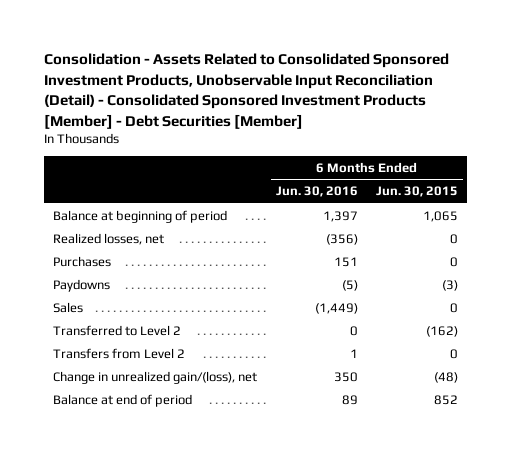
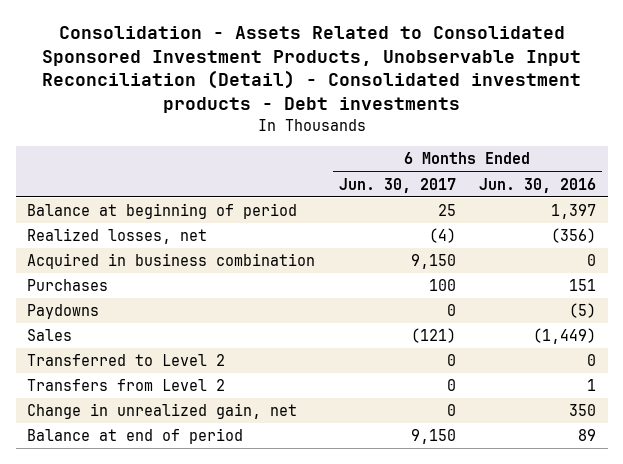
[44,53,450,129] Consolidation - Assets Related to Consolidated Sponsored Investment Products, Unobservable Input Reconciliation (Detail) - Consolidated Sponsored Investment Products [Member] - Debt Securities [Member] -> [41,26,581,114] Consolidation - Assets Related to Consolidated Sponsored Investment Products, Unobservable Input Reconciliation (Detail) - Consolidated investment products - Debt investments
[376,186,459,198] Jun. 30, 2015 -> none
none -> [338,177,456,193] Jun. 30, 2017
none -> [27,253,316,270] Acquired in business combination
[53,370,258,384] Change in unrealized gain/(loss), net -> [27,403,298,420] Change in unrealized gain, net

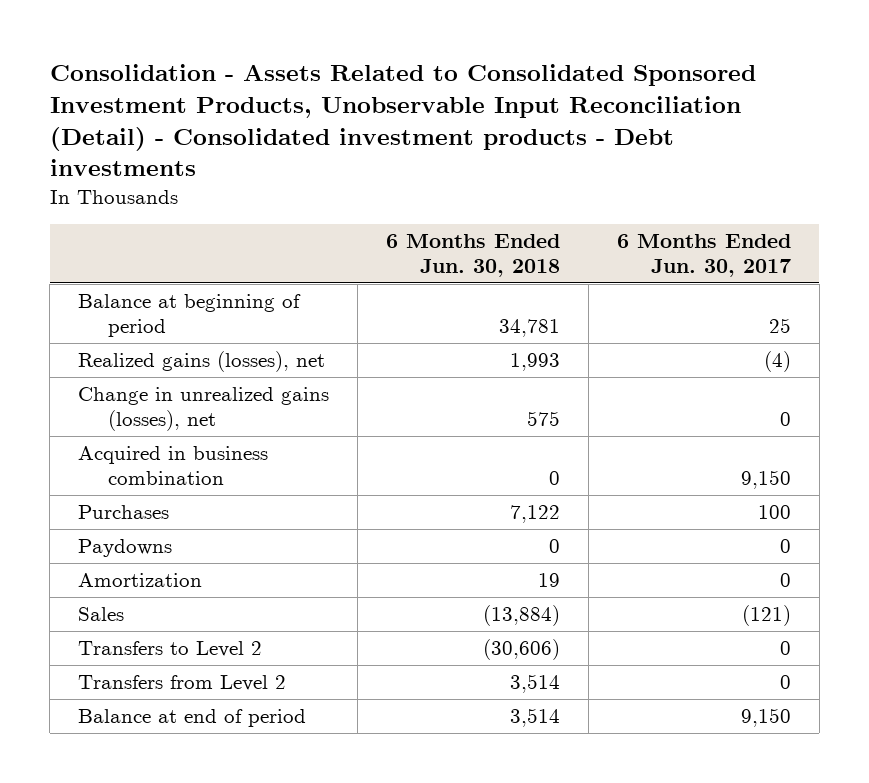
[479,177,597,193] Jun. 30, 2016 -> none
none -> [386,233,561,278] 6 Months Ended Jun. 30, 2018
[27,228,208,245] Realized losses, net -> [78,350,326,372] Realized gains (losses), net
none -> [78,386,330,432] Change in unrealized gains (losses), net
none -> [78,572,203,587] Amortization
[27,354,226,367] Transferred to Level 2 -> [78,640,263,657] Transfers to Level 2
[27,403,298,420] Change in unrealized gain, net -> none

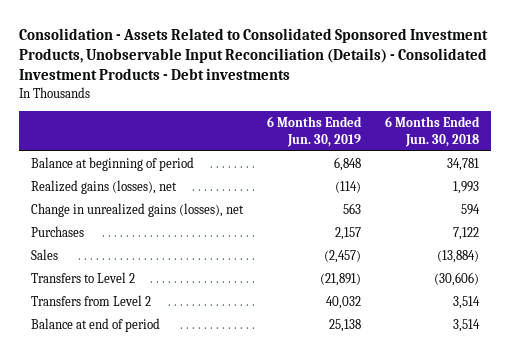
[49,64,756,177] Consolidation - Assets Related to Consolidated Sponsored Investment Products, Unobservable Input Reconciliation (Detail) - Consolidated investment products - Debt investments -> [19,27,489,81] Consolidation - Assets Related to Consolidated Sponsored Investment Products, Unobservable Input Reconciliation (Details) - Consolidated Investment Products - Debt investments
[616,233,791,278] 6 Months Ended Jun. 30, 2017 -> none
none -> [267,115,363,147] 6 Months Ended Jun. 30, 2019
[78,445,269,486] Acquired in business combination -> none
[527,411,561,427] 575 -> [461,203,481,215] 594
[78,538,173,557] Paydowns -> none
[78,572,203,587] Amortization -> none

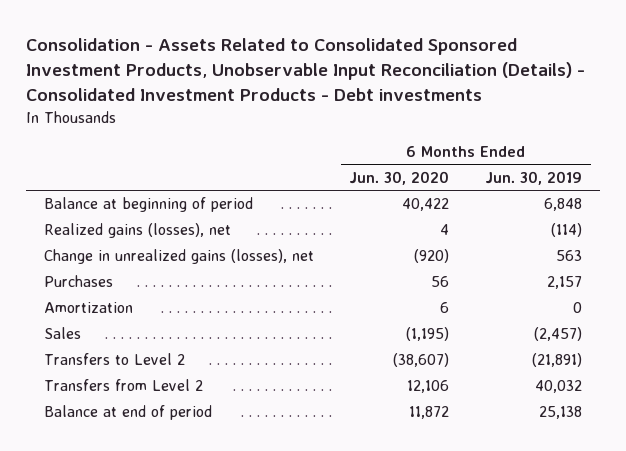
[385,115,481,147] 6 Months Ended Jun. 30, 2018 -> none
none -> [349,170,450,185] Jun. 30, 2020
none -> [43,302,133,314] Amortization

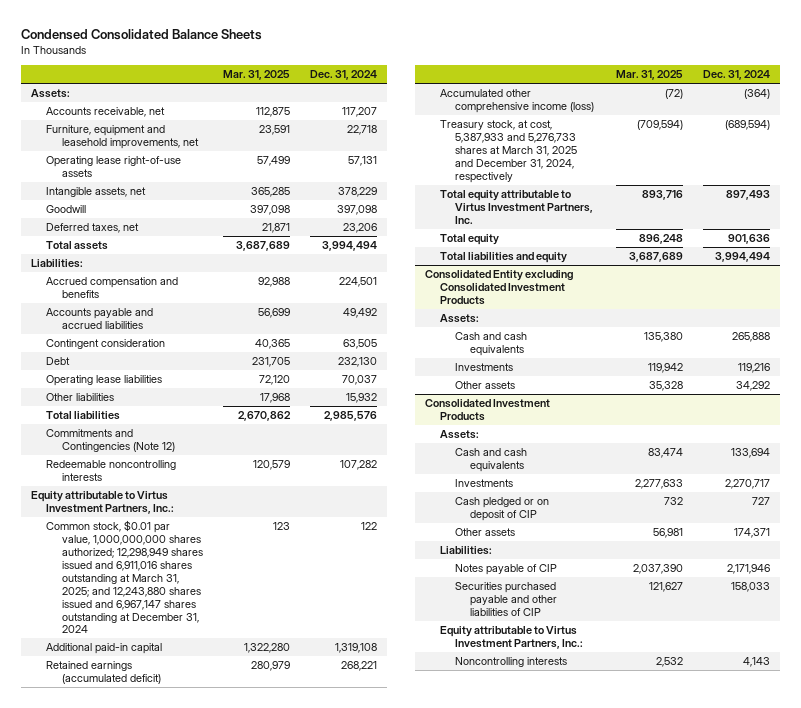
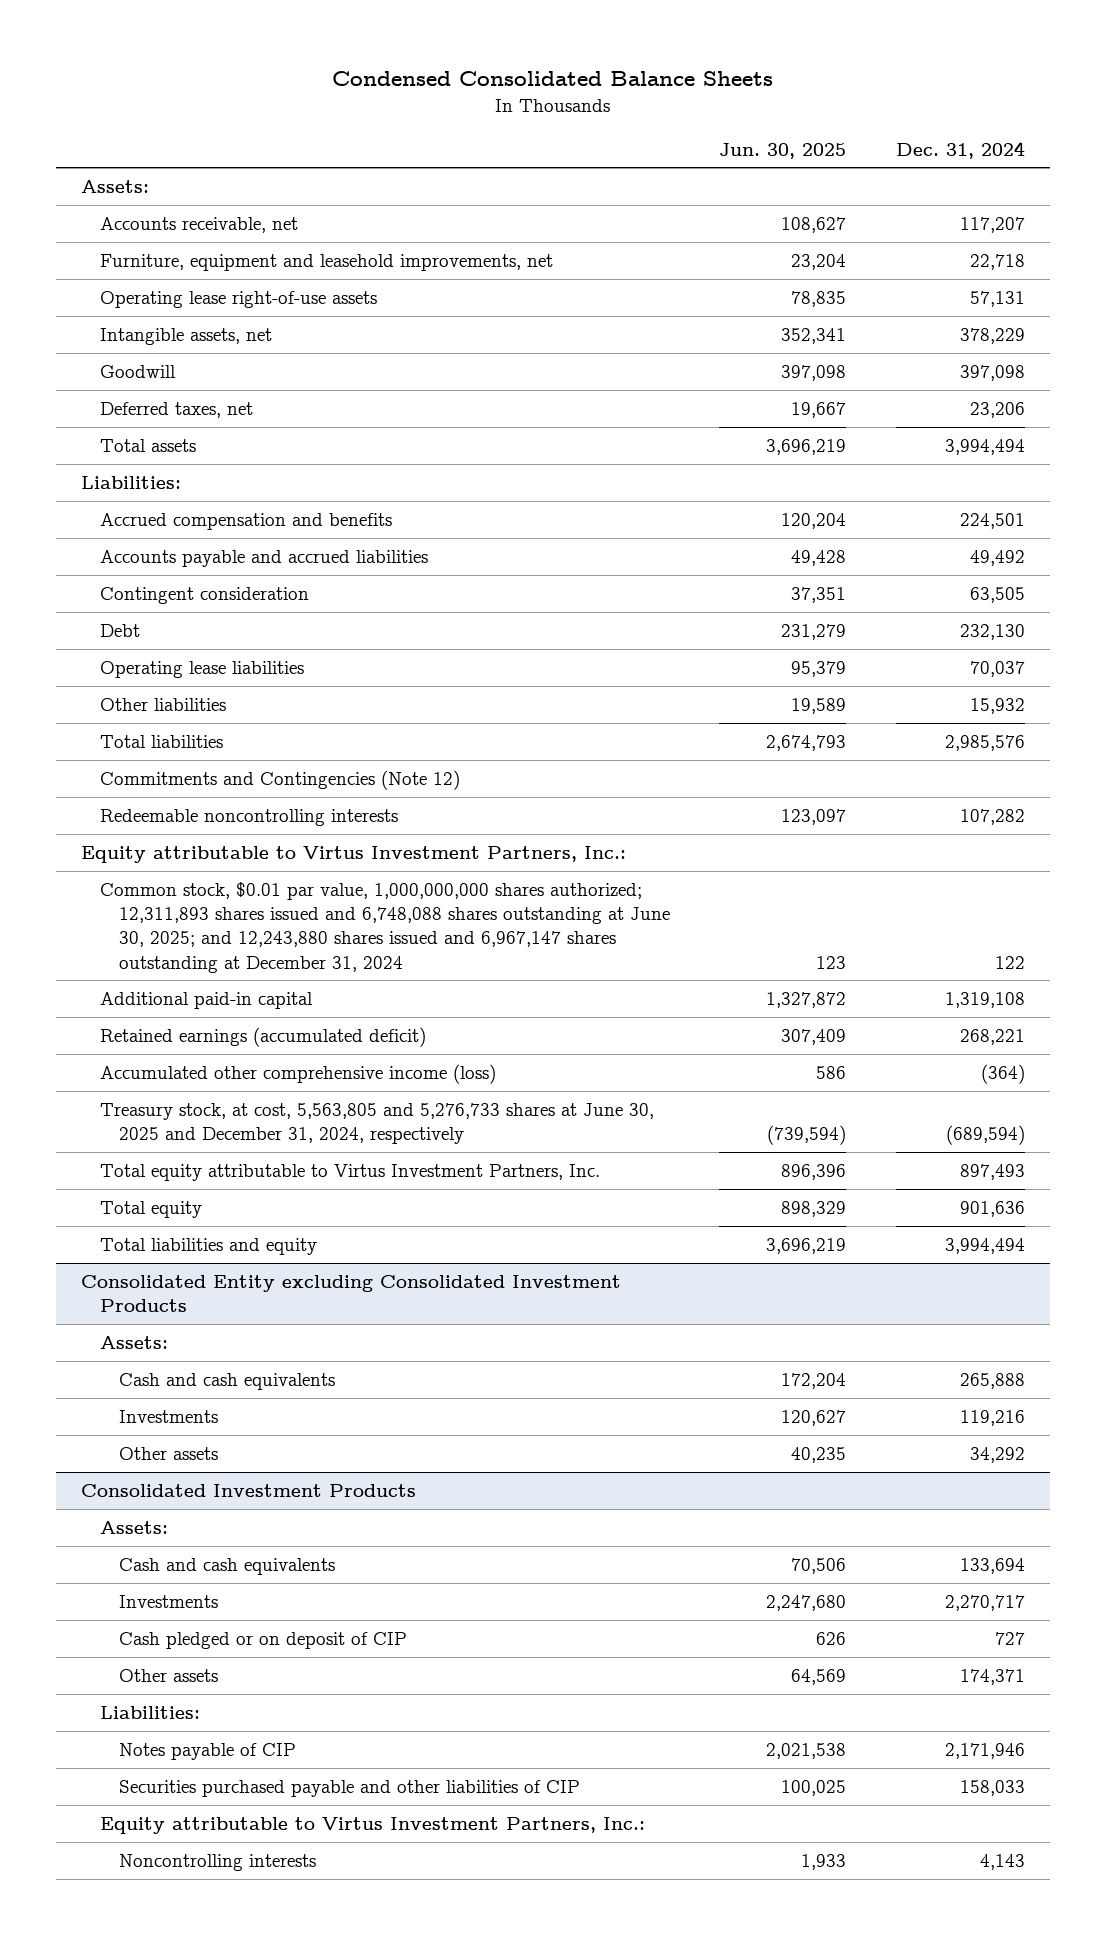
[222,70,290,81] Mar. 31, 2025 -> none
none -> [719,142,847,159] Jun. 30, 2025
[46,520,203,634] Common stock, $0.01 par value, 1,000,000,000 shares authorized; 12,298,949 shares issued and 6,911,016 shares outstanding at March 31, 2025; and 12,243,880 shares issued and 6,967,147 shares outstanding at December 31, 2024 -> [99,881,670,973] Common stock, $0.01 par value, 1,000,000,000 shares authorized; 12,311,893 shares issued and 6,748,088 shares outstanding at June 30, 2025; and 12,243,880 shares issued and 6,967,147 shares outstanding at December 31, 2024
[440,120,578,183] Treasury stock, at cost, 5,387,933 and 5,276,733 shares at March 31, 2025 and December 31, 2024, respectively -> [99,1102,654,1145] Treasury stock, at cost, 5,563,805 and 5,276,733 shares at June 30, 2025 and December 31, 2024, respectively

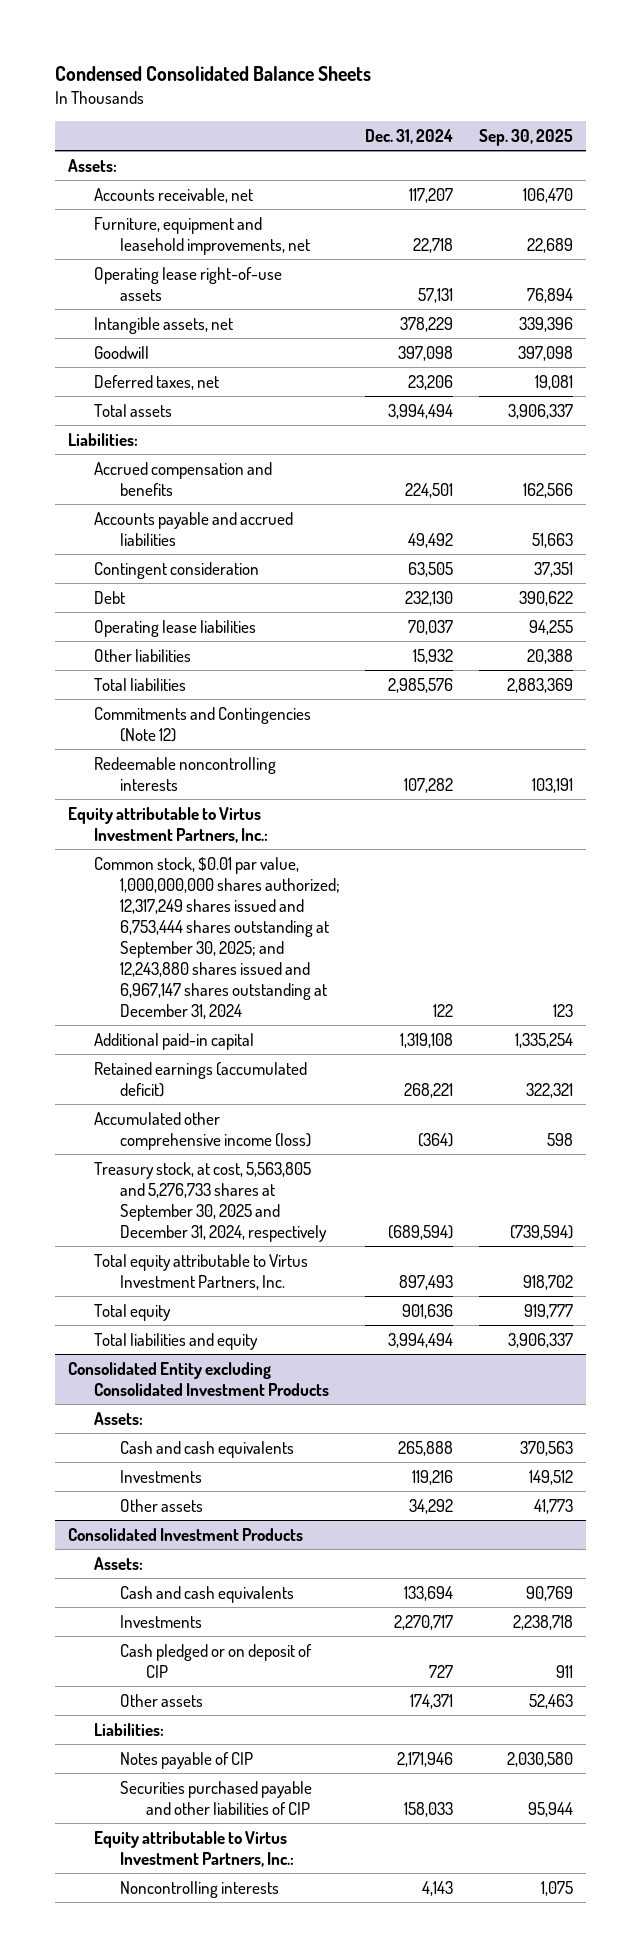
[719,142,847,159] Jun. 30, 2025 -> none
none -> [479,128,574,146] Sep. 30, 2025
[99,881,670,973] Common stock, $0.01 par value, 1,000,000,000 shares authorized; 12,311,893 shares issued and 6,748,088 shares outstanding at June 30, 2025; and 12,243,880 shares issued and 6,967,147 shares outstanding at December 31, 2024 -> [93,856,340,1020] Common stock, $0.01 par value, 1,000,000,000 shares authorized; 12,317,249 shares issued and 6,753,444 shares outstanding at September 30, 2025; and 12,243,880 shares issued and 6,967,147 shares outstanding at December 31, 2024
[99,1102,654,1145] Treasury stock, at cost, 5,563,805 and 5,276,733 shares at June 30, 2025 and December 31, 2024, respectively -> [93,1161,327,1242] Treasury stock, at cost, 5,563,805 and 5,276,733 shares at September 30, 2025 and December 31, 2024, respectively

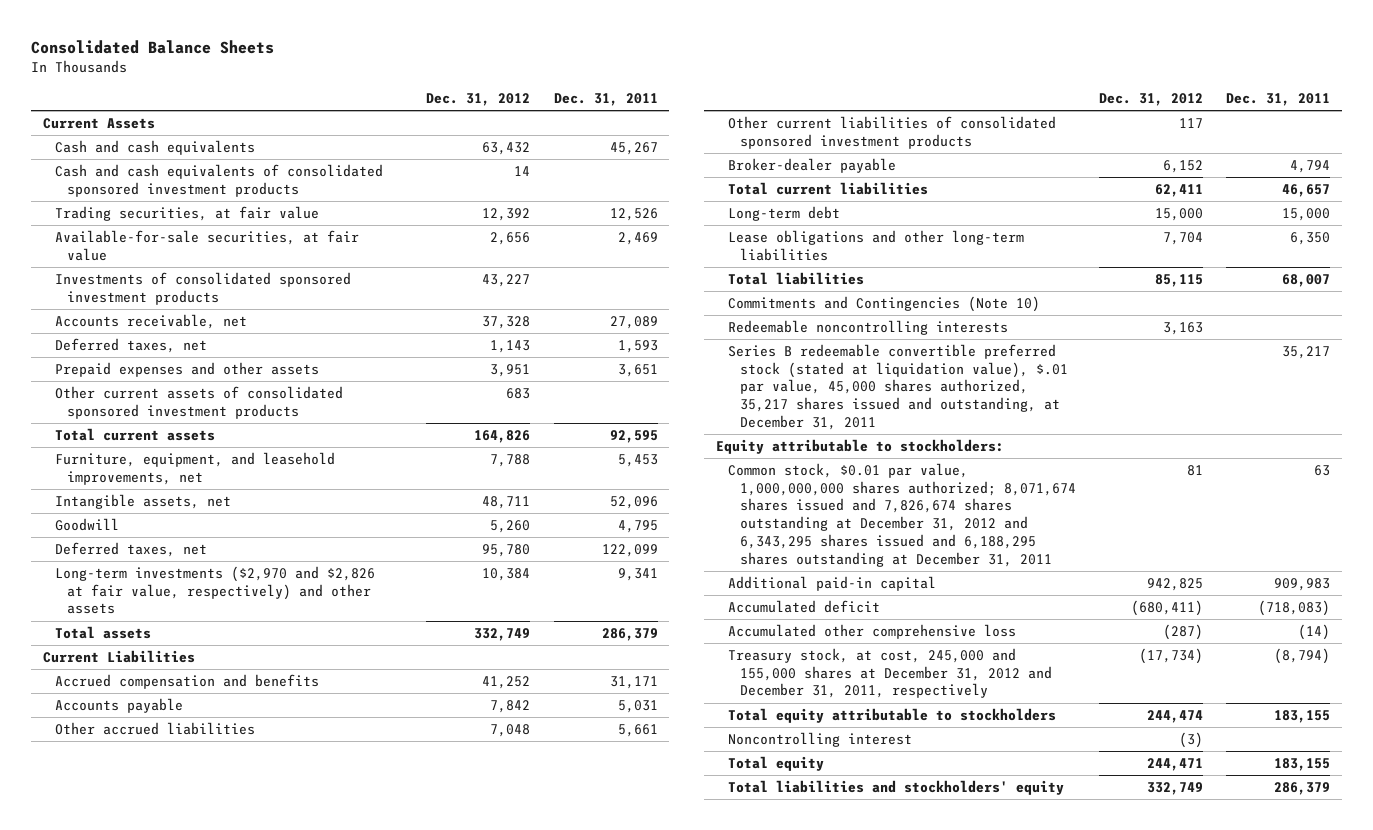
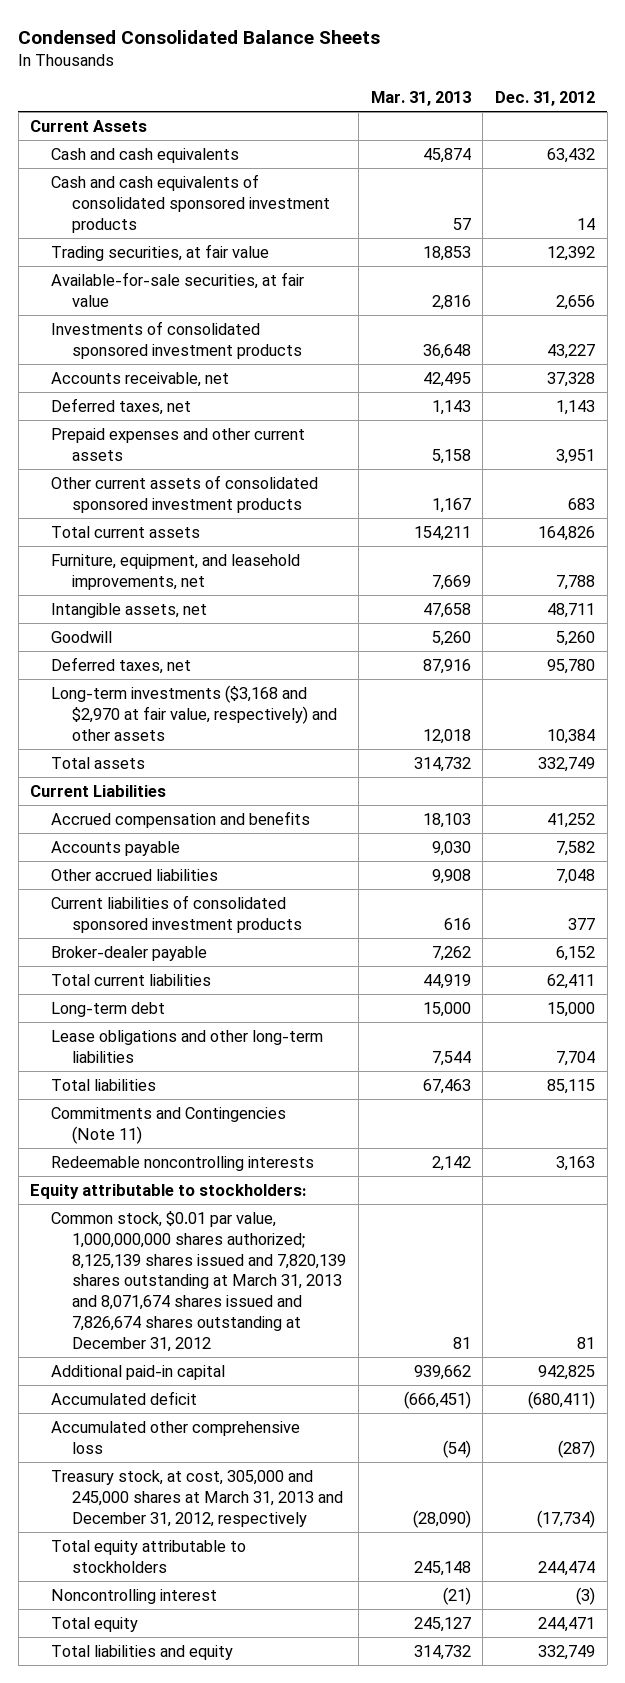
[31,40,275,55] Consolidated Balance Sheets -> [18,29,381,44] Condensed Consolidated Balance Sheets
[553,92,658,106] Dec. 31, 2011 -> none
none -> [370,90,471,106] Mar. 31, 2013
[55,361,320,377] Prepaid expenses and other assets -> [51,428,306,461] Prepaid expenses and other current assets
[55,565,376,615] Long-term investments ($2,970 and $2,826 at fair value, respectively) and other assets -> [51,685,338,741] Long-term investments ($3,168 and $2,970 at fair value, respectively) and other assets
[490,699,531,713] 7,842 -> [555,841,595,857] 7,582
[727,115,1056,149] Other current liabilities of consolidated sponsored investment products -> [51,895,303,933] Current liabilities of consolidated sponsored investment products
[1179,117,1204,128] 117 -> [567,917,595,930] 377
[727,295,1040,312] Commitments and Contingencies (Note 10) -> [51,1107,287,1144] Commitments and Contingencies (Note 11)
[727,343,1068,430] Series B redeemable convertible preferred stock (stated at liquidation value), $.01 par value, 45,000 shares authorized, 35,217 shares issued and outstanding, at December 31, 2011 -> none
[727,462,1076,567] Common stock, $0.01 par value, 1,000,000,000 shares authorized; 8,071,674 shares issued and 7,826,674 shares outstanding at December 31, 2012 and 6,343,295 shares issued and 6,188,295 shares outstanding at December 31, 2011 -> [51,1211,347,1352] Common stock, $0.01 par value, 1,000,000,000 shares authorized; 8,125,139 shares issued and 7,820,139 shares outstanding at March 31, 2013 and 8,071,674 shares issued and 7,826,674 shares outstanding at December 31, 2012
[727,647,1052,699] Treasury stock, at cost, 245,000 and 155,000 shares at December 31, 2012 and December 31, 2011, respectively -> [51,1470,344,1527] Treasury stock, at cost, 305,000 and 245,000 shares at March 31, 2013 and December 31, 2012, respectively
[727,779,1064,795] Total liabilities and stockholders' equity -> [51,1645,234,1661] Total liabilities and equity

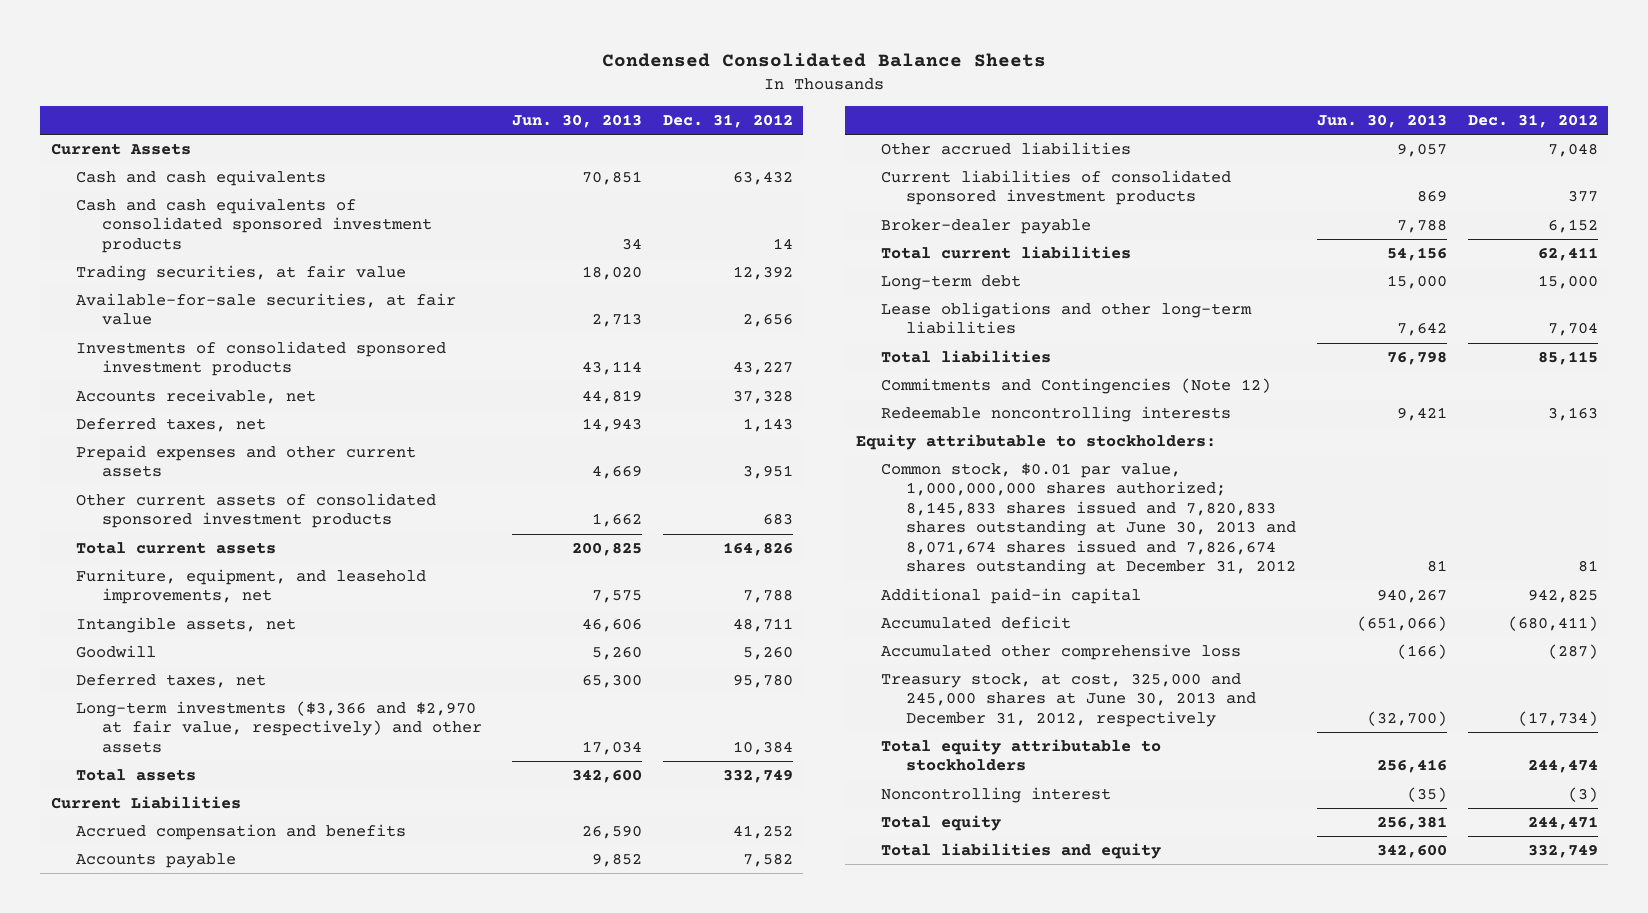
[370,90,471,106] Mar. 31, 2013 -> none
none -> [512,113,643,128] Jun. 30, 2013
[51,685,338,741] Long-term investments ($3,168 and $2,970 at fair value, respectively) and other assets -> [76,701,482,753] Long-term investments ($3,366 and $2,970 at fair value, respectively) and other assets
[51,1107,287,1144] Commitments and Contingencies (Note 11) -> [880,378,1271,395] Commitments and Contingencies (Note 12)
[51,1211,347,1352] Common stock, $0.01 par value, 1,000,000,000 shares authorized; 8,125,139 shares issued and 7,820,139 shares outstanding at March 31, 2013 and 8,071,674 shares issued and 7,826,674 shares outstanding at December 31, 2012 -> [880,463,1297,576] Common stock, $0.01 par value, 1,000,000,000 shares authorized; 8,145,833 shares issued and 7,820,833 shares outstanding at June 30, 2013 and 8,071,674 shares issued and 7,826,674 shares outstanding at December 31, 2012
[51,1470,344,1527] Treasury stock, at cost, 305,000 and 245,000 shares at March 31, 2013 and December 31, 2012, respectively -> [880,673,1257,727] Treasury stock, at cost, 325,000 and 245,000 shares at June 30, 2013 and December 31, 2012, respectively

